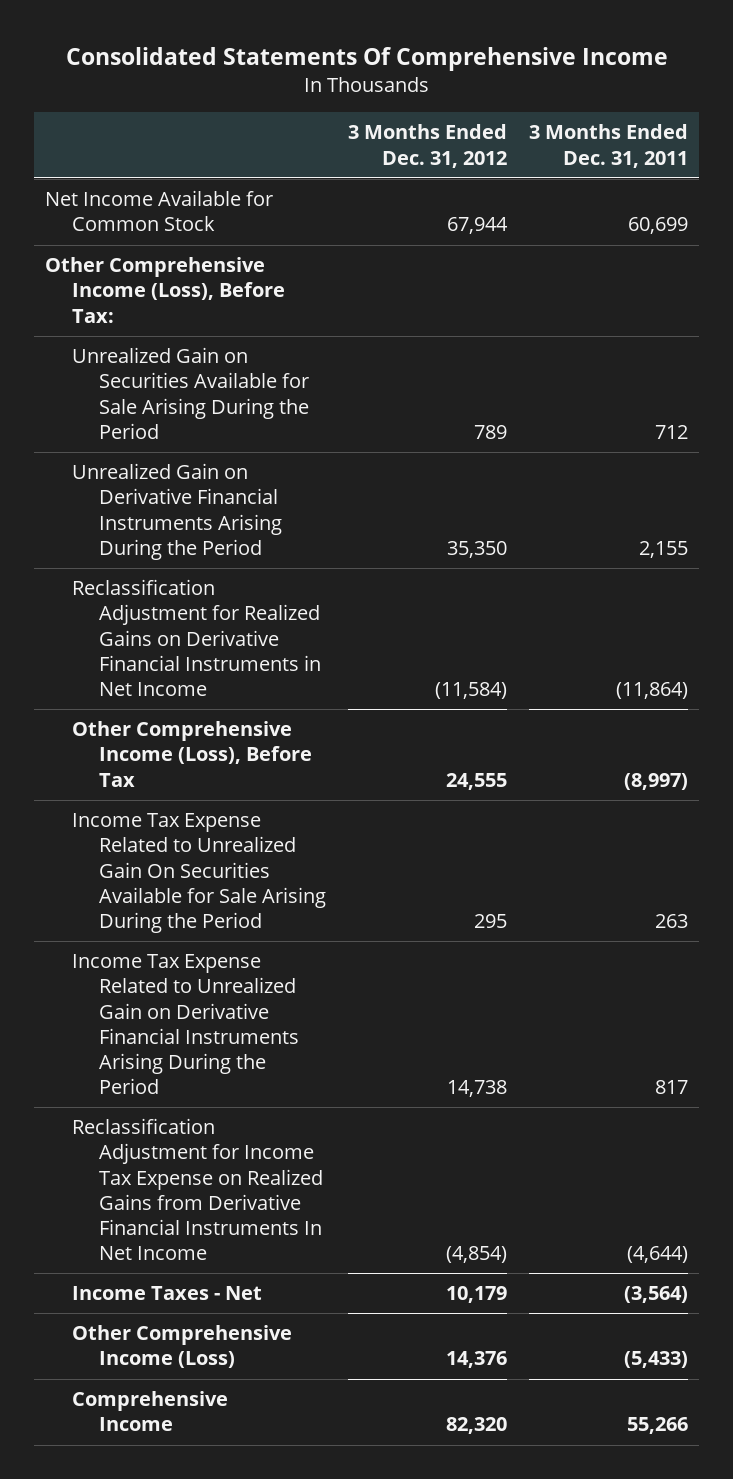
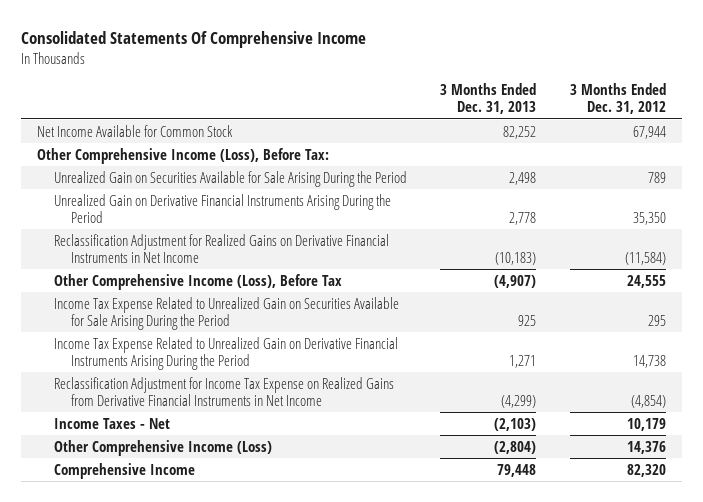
[528,124,688,168] 3 Months Ended Dec. 31, 2011 -> none
none -> [440,83,537,115] 3 Months Ended Dec. 31, 2013
[72,813,327,934] Income Tax Expense Related to Unrealized Gain On Securities Available for Sale Arising During the Period -> [53,296,399,331] Income Tax Expense Related to Unrealized Gain on Securities Available for Sale Arising During the Period
[72,1118,324,1261] Reclassification Adjustment for Income Tax Expense on Realized Gains from Derivative Financial Instruments In Net Income -> [53,376,394,407] Reclassification Adjustment for Income Tax Expense on Realized Gains from Derivative Financial Instruments in Net Income

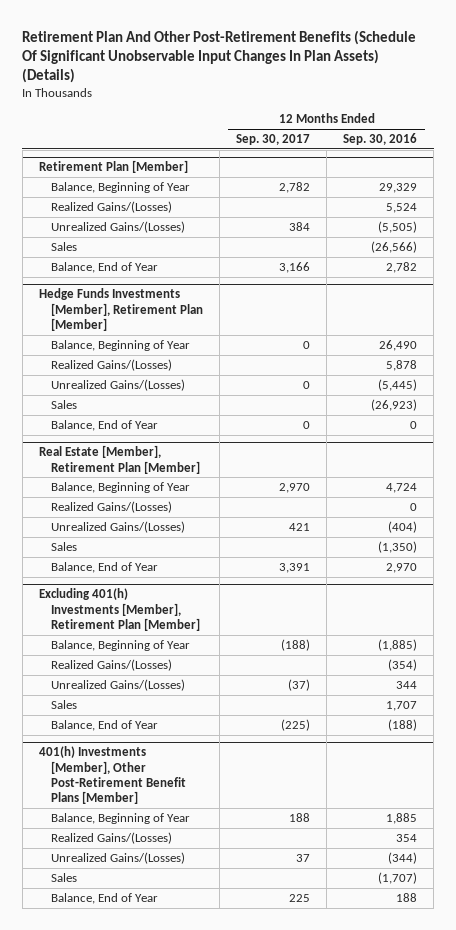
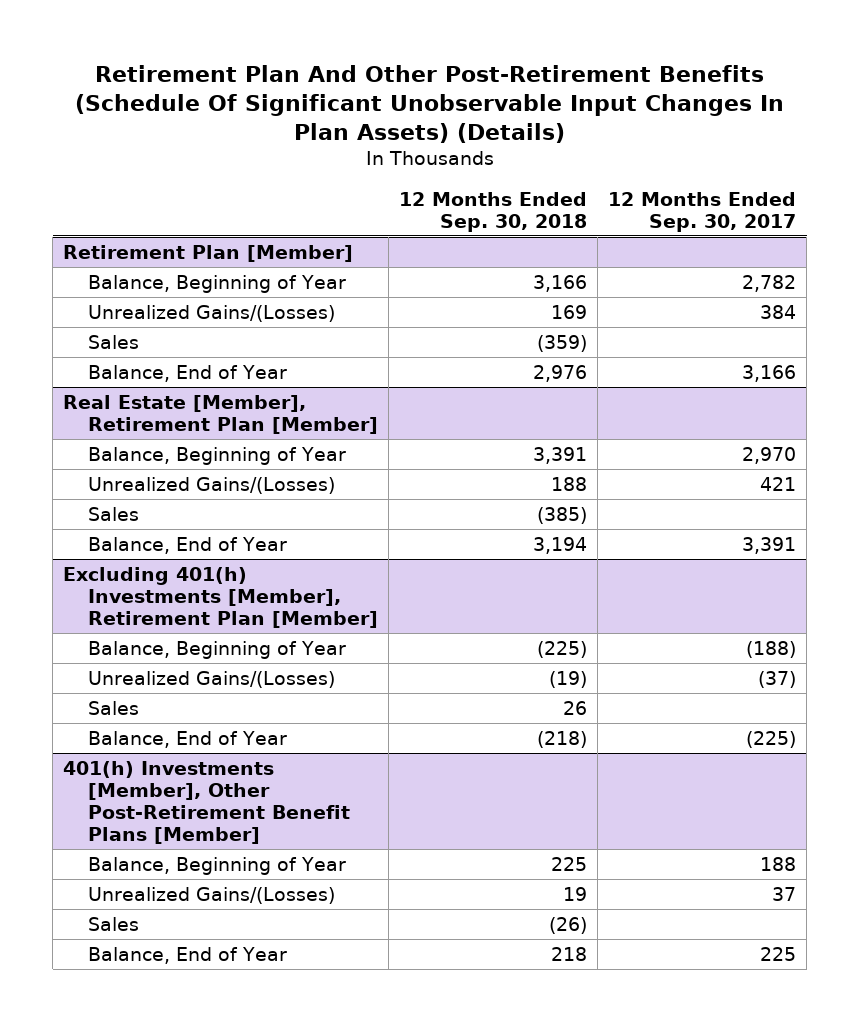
[343,132,418,145] Sep. 30, 2016 -> none
none -> [399,191,588,232] 12 Months Ended Sep. 30, 2018
[51,200,173,213] Realized Gains/(Losses) -> none
[38,288,204,331] Hedge Funds Investments [Member], Retirement Plan [Member] -> none
[51,339,191,351] Balance, Beginning of Year -> none
[51,358,173,371] Realized Gains/(Losses) -> none
[51,378,186,391] Unrealized Gains/(Losses) -> none
[51,399,78,409] Sales -> none
[51,419,159,431] Balance, End of Year -> none
[51,500,173,513] Realized Gains/(Losses) -> none
[51,658,173,671] Realized Gains/(Losses) -> none
[51,831,173,844] Realized Gains/(Losses) -> none

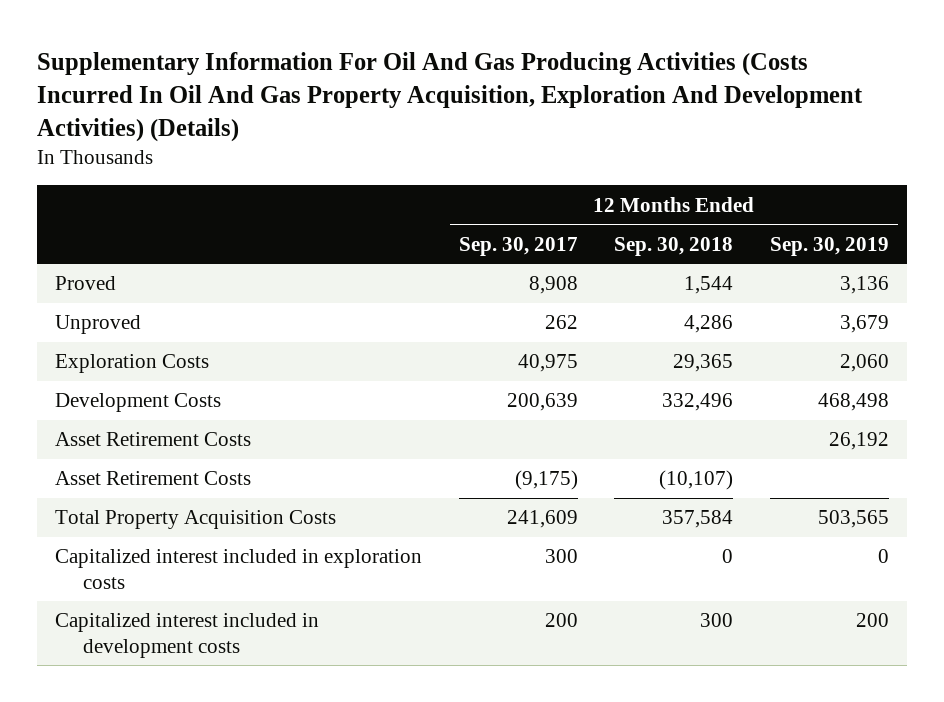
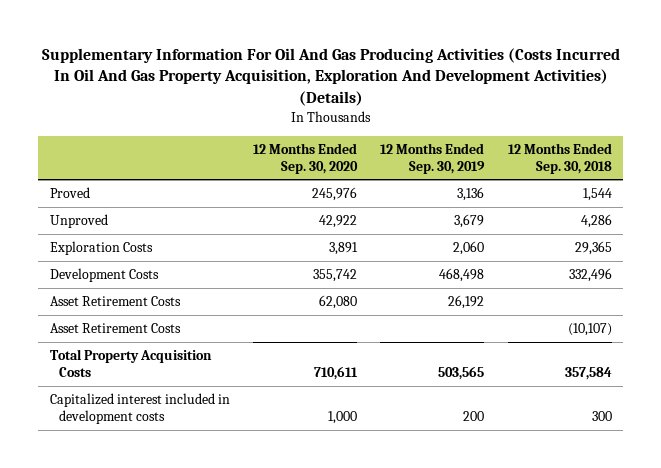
[458,236,578,256] Sep. 30, 2017 -> none
none -> [252,142,358,174] 12 Months Ended Sep. 30, 2020
[55,549,423,589] Capitalized interest included in exploration costs -> none

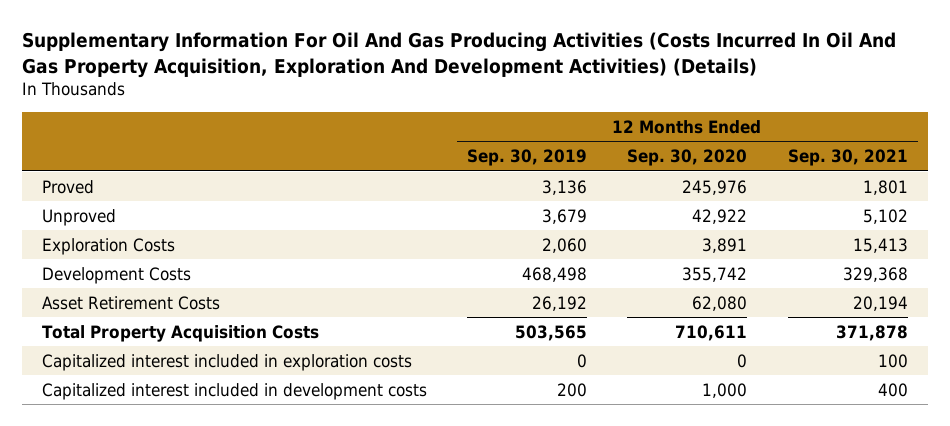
[507,142,612,174] 12 Months Ended Sep. 30, 2018 -> none
none -> [787,149,908,167] Sep. 30, 2021
[49,322,181,333] Asset Retirement Costs -> none
none -> [41,353,412,371] Capitalized interest included in exploration costs

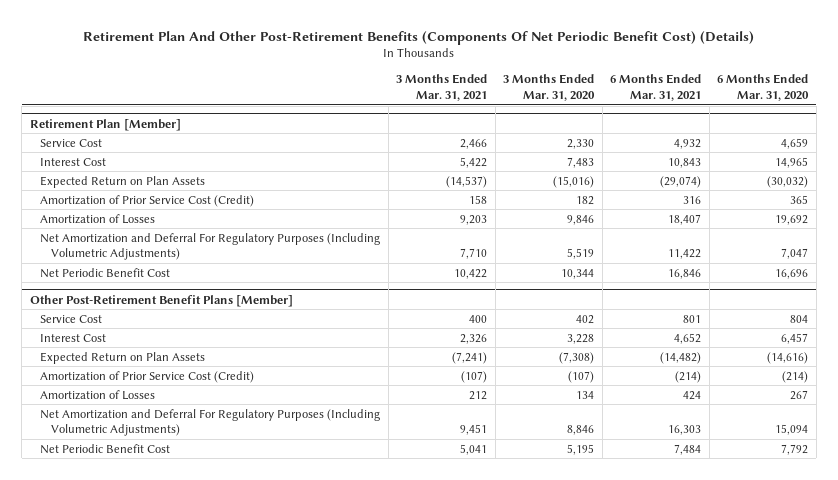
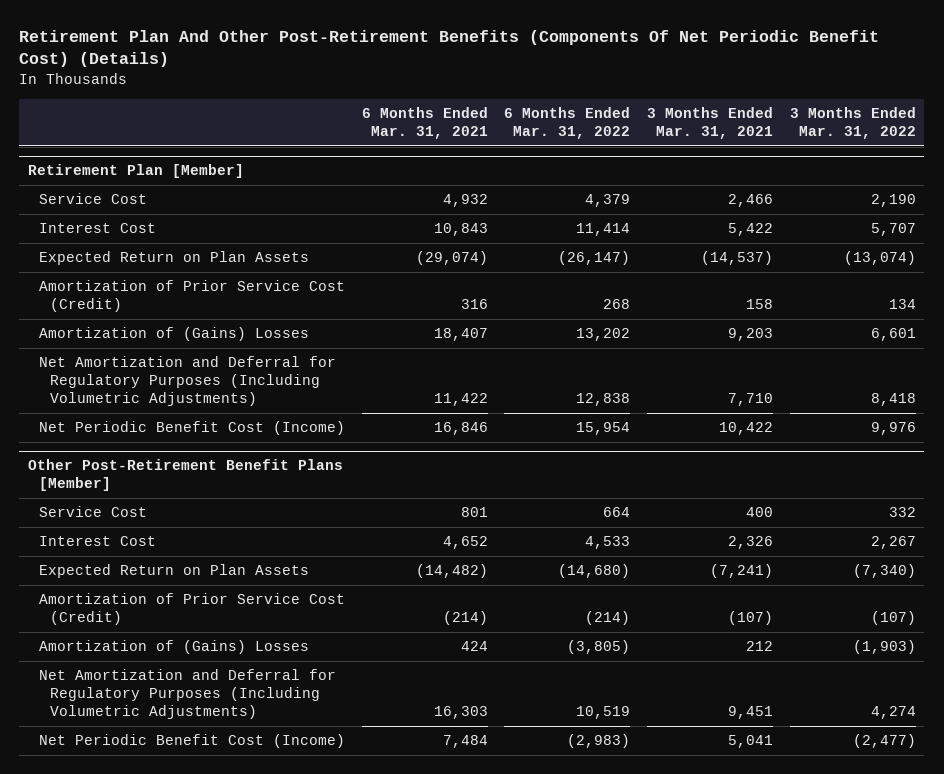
[503,74,596,102] 3 Months Ended Mar. 31, 2020 -> none
[717,74,810,102] 6 Months Ended Mar. 31, 2020 -> none
none -> [504,106,631,139] 6 Months Ended Mar. 31, 2022
none -> [789,106,916,139] 3 Months Ended Mar. 31, 2022
[40,213,156,224] Amortization of Losses -> [38,327,309,342] Amortization of (Gains) Losses
[40,232,381,261] Net Amortization and Deferral For Regulatory Purposes (Including Volumetric Adjustments) -> [38,356,336,407] Net Amortization and Deferral for Regulatory Purposes (Including Volumetric Adjustments)
[40,267,171,278] Net Periodic Benefit Cost -> [38,421,345,436] Net Periodic Benefit Cost (Income)
[40,389,156,400] Amortization of Losses -> [38,640,309,655] Amortization of (Gains) Losses
[40,408,381,437] Net Amortization and Deferral For Regulatory Purposes (Including Volumetric Adjustments) -> [38,669,336,720] Net Amortization and Deferral for Regulatory Purposes (Including Volumetric Adjustments)
[40,443,171,454] Net Periodic Benefit Cost -> [38,734,345,749] Net Periodic Benefit Cost (Income)

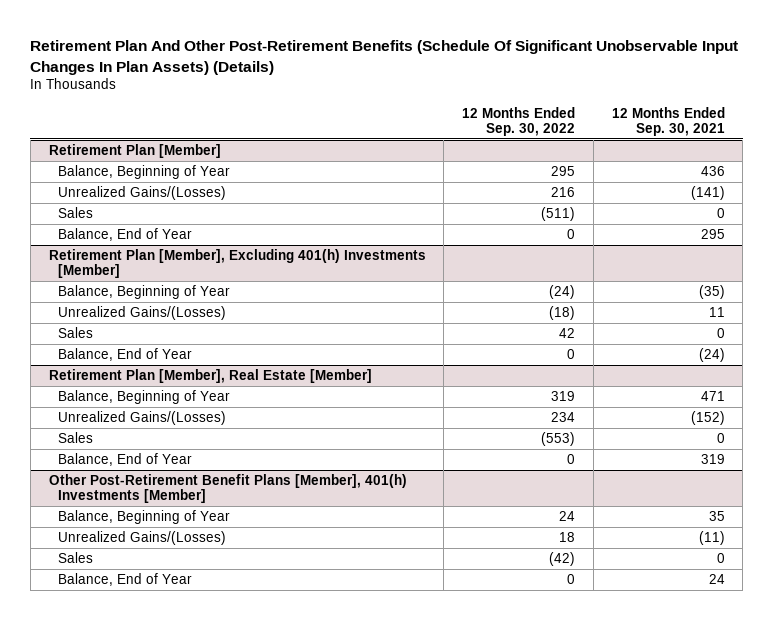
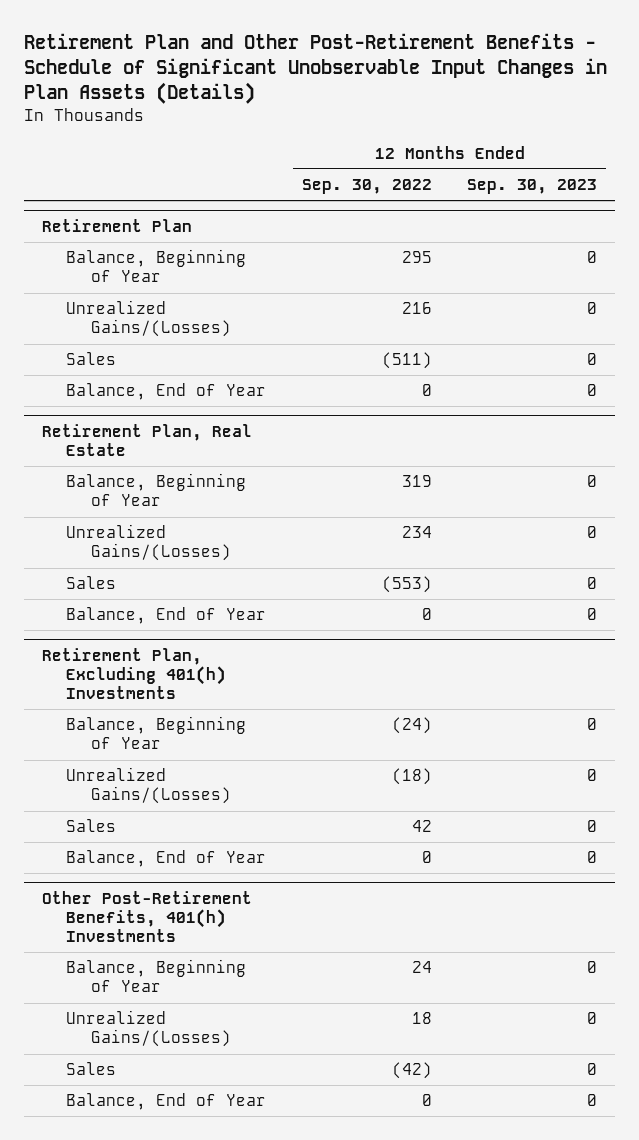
[30,39,739,75] Retirement Plan And Other Post-Retirement Benefits (Schedule Of Significant Unobservable Input Changes In Plan Assets) (Details) -> [24,33,608,105] Retirement Plan and Other Post-Retirement Benefits - Schedule of Significant Unobservable Input Changes in Plan Assets (Details)
[611,106,725,137] 12 Months Ended Sep. 30, 2021 -> none
none -> [467,179,598,195] Sep. 30, 2023
[48,143,221,158] Retirement Plan [Member] -> [41,218,192,232] Retirement Plan
[48,248,426,279] Retirement Plan [Member], Excluding 401(h) Investments [Member] -> none
[58,284,231,299] Balance, Beginning of Year -> none
[58,305,227,320] Unrealized Gains/(Losses) -> none
[58,326,94,338] Sales -> none
[58,347,193,361] Balance, End of Year -> none
[48,368,372,383] Retirement Plan [Member], Real Estate [Member] -> [41,423,252,456] Retirement Plan, Real Estate
none -> [41,647,227,699] Retirement Plan, Excluding 401(h) Investments
none -> [66,716,247,750] Balance, Beginning of Year
none -> [66,767,231,805] Unrealized Gains/(Losses)
none -> [66,819,117,833] Sales
none -> [66,850,267,868] Balance, End of Year
[48,473,407,504] Other Post-Retirement Benefit Plans [Member], 401(h) Investments [Member] -> [41,890,252,942] Other Post-Retirement Benefits, 401(h) Investments

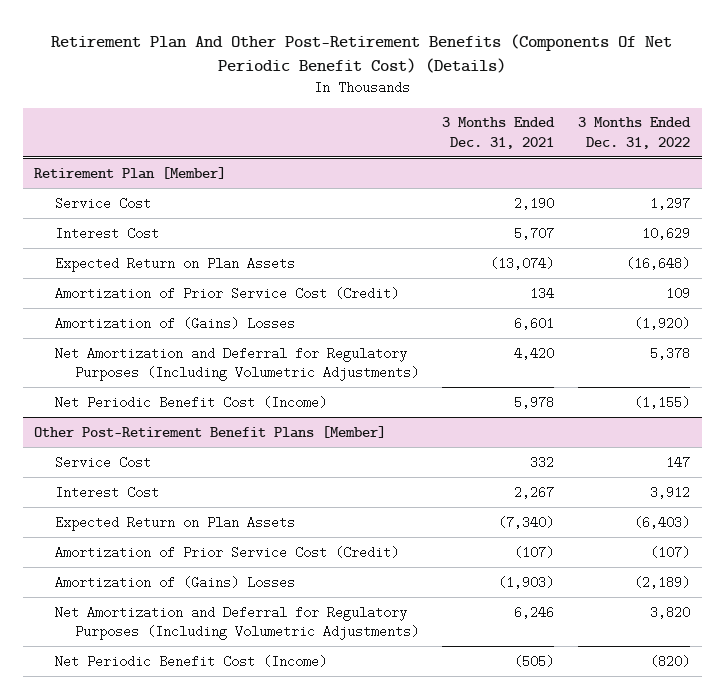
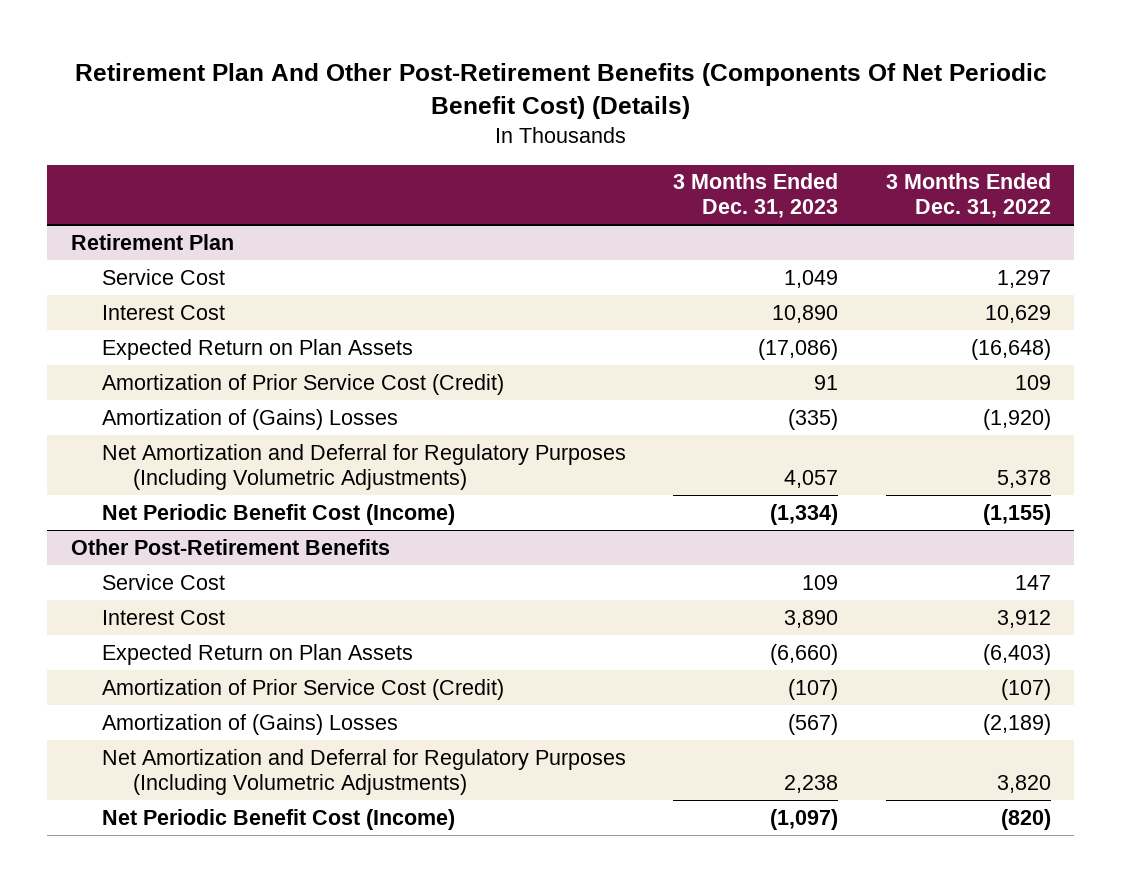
[442,117,556,149] 3 Months Ended Dec. 31, 2021 -> none
none -> [673,173,839,219] 3 Months Ended Dec. 31, 2023
[34,166,227,179] Retirement Plan [Member] -> [71,233,235,250] Retirement Plan
[34,425,387,438] Other Post-Retirement Benefit Plans [Member] -> [71,538,391,555] Other Post-Retirement Benefits

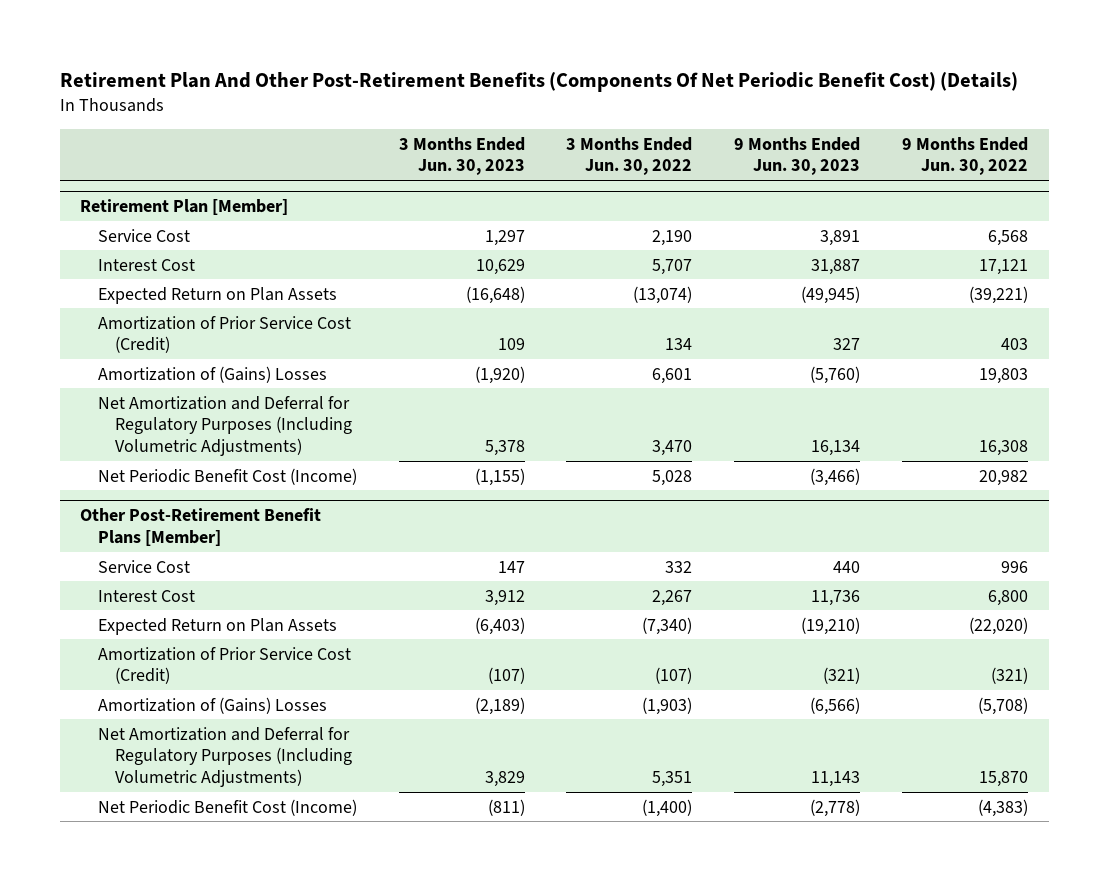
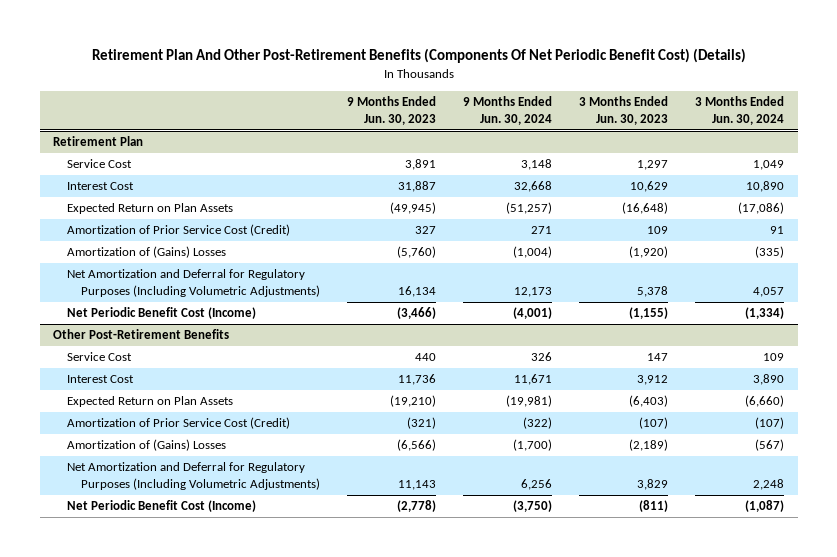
[566,136,693,176] 3 Months Ended Jun. 30, 2022 -> none
[901,136,1028,176] 9 Months Ended Jun. 30, 2022 -> none
none -> [463,96,553,126] 9 Months Ended Jun. 30, 2024
none -> [695,96,785,126] 3 Months Ended Jun. 30, 2024
[80,199,289,216] Retirement Plan [Member] -> [53,136,144,147] Retirement Plan
[80,508,322,546] Other Post-Retirement Benefit Plans [Member] -> [53,329,230,340] Other Post-Retirement Benefits

